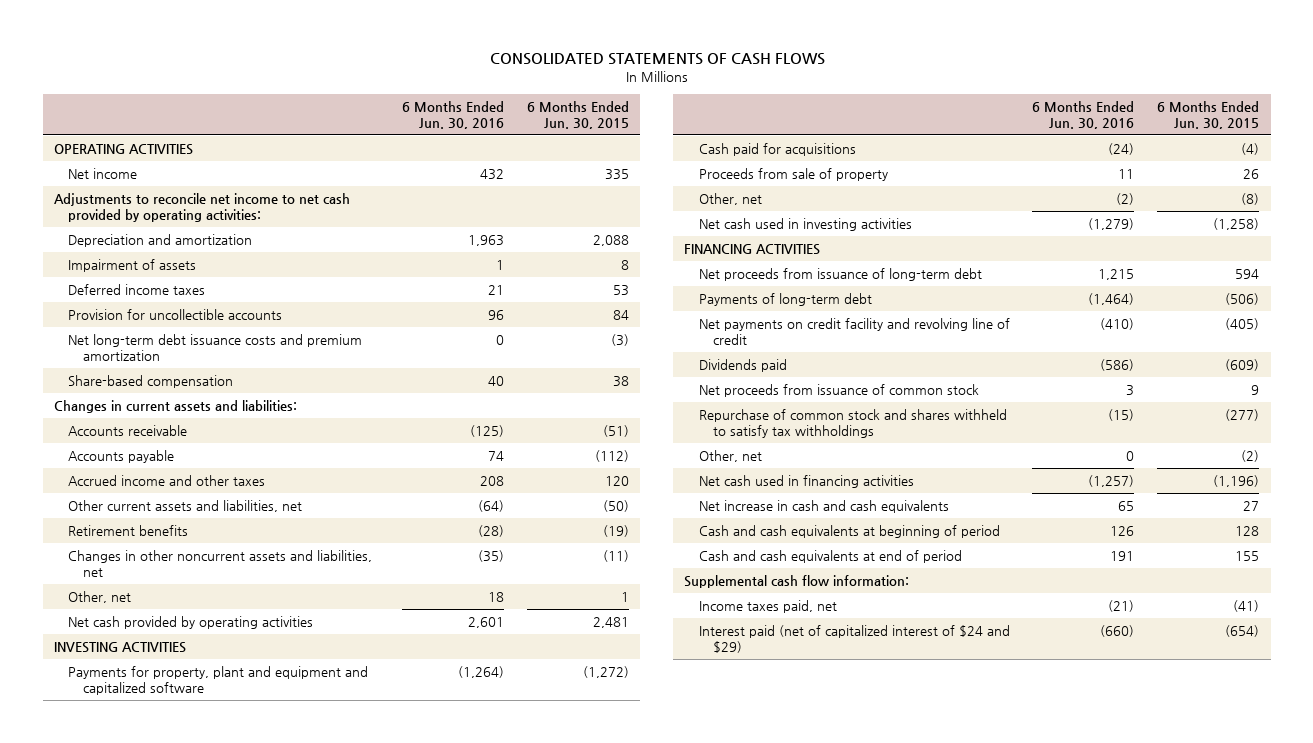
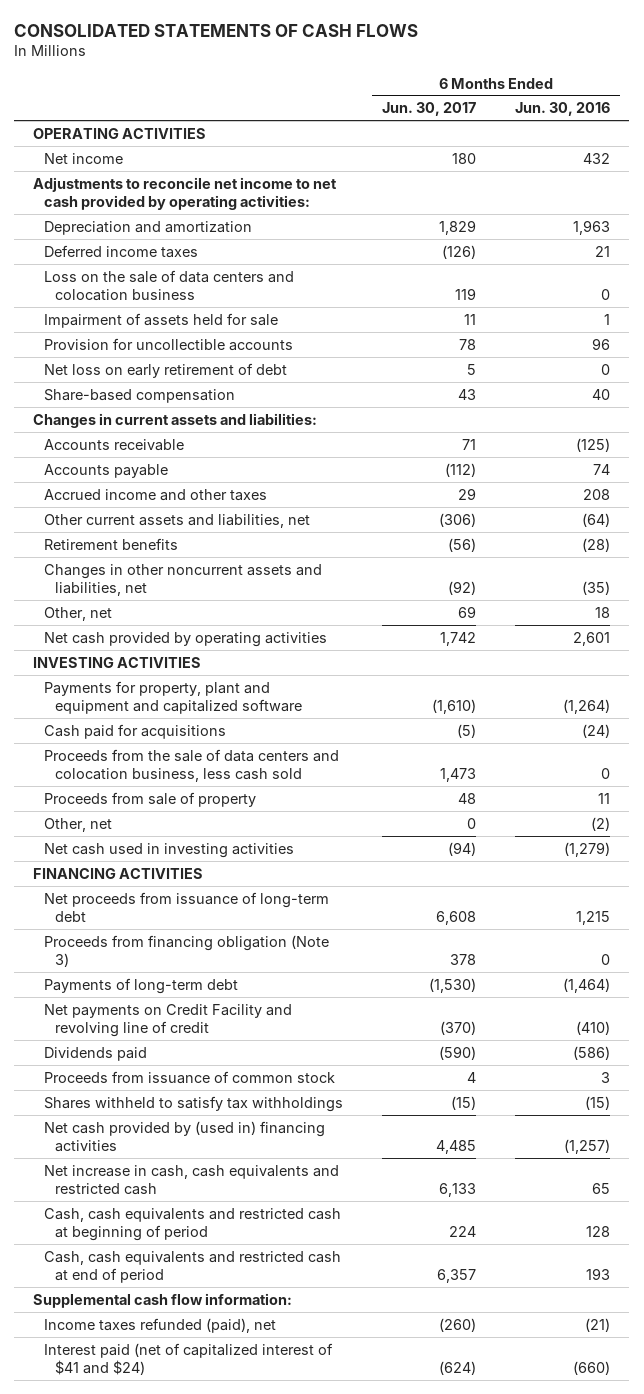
[526,100,629,130] 6 Months Ended Jun. 30, 2015 -> none
none -> [382,102,477,117] Jun. 30, 2017
[68,258,197,272] Impairment of assets -> none
none -> [44,269,295,302] Loss on the sale of data centers and colocation business
none -> [44,312,279,328] Impairment of assets held for sale
[68,333,363,362] Net long-term debt issuance costs and premium amortization -> none
none -> [44,362,288,378] Net loss on early retirement of debt
none -> [44,748,340,783] Proceeds from the sale of data centers and colocation business, less cash sold
none -> [44,934,330,968] Proceeds from financing obligation (Note 3)
[698,317,1010,346] Net payments on credit facility and revolving line of credit -> [44,1003,293,1038] Net payments on Credit Facility and revolving line of credit
[698,449,762,462] Other, net -> none
[698,383,979,397] Net proceeds from issuance of common stock -> [44,1070,336,1084] Proceeds from issuance of common stock
[698,408,1007,439] Repurchase of common stock and shares withheld to satisfy tax withholdings -> [44,1095,344,1112] Shares withheld to satisfy tax withholdings
[698,474,914,488] Net cash used in financing activities -> [44,1120,326,1153] Net cash provided by (used in) financing activities
[698,499,949,513] Net increase in cash and cash equivalents -> [44,1164,340,1196] Net increase in cash, cash equivalents and restricted cash
[698,524,1000,538] Cash and cash equivalents at beginning of period -> [44,1207,342,1242] Cash, cash equivalents and restricted cash at beginning of period
[1110,525,1135,536] 126 -> [586,1226,611,1238] 128
[698,549,962,563] Cash and cash equivalents at end of period -> [44,1250,342,1284] Cash, cash equivalents and restricted cash at end of period
[1110,550,1135,561] 191 -> [586,1268,611,1281] 193
[698,599,837,613] Income taxes paid, net -> [44,1317,277,1333] Income taxes refunded (paid), net
[698,624,1010,654] Interest paid (net of capitalized interest of $24 and $29) -> [44,1342,334,1376] Interest paid (net of capitalized interest of $41 and $24)

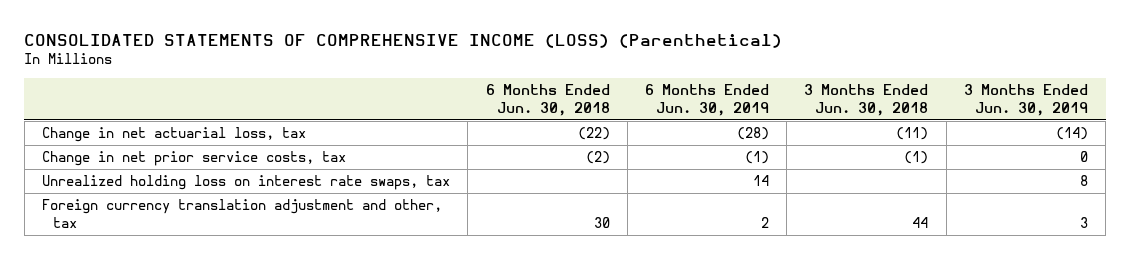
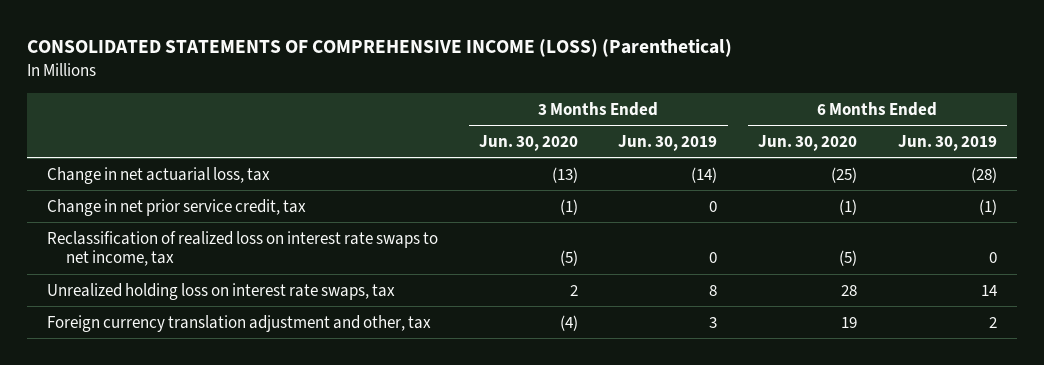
[485,84,610,116] 6 Months Ended Jun. 30, 2018 -> none
[804,84,929,116] 3 Months Ended Jun. 30, 2018 -> none
none -> [478,134,578,151] Jun. 30, 2020
none -> [757,134,857,151] Jun. 30, 2020
[42,151,347,167] Change in net prior service costs, tax -> [47,198,307,216] Change in net prior service credit, tax
none -> [47,230,439,267] Reclassification of realized loss on interest rate swaps to net income, tax

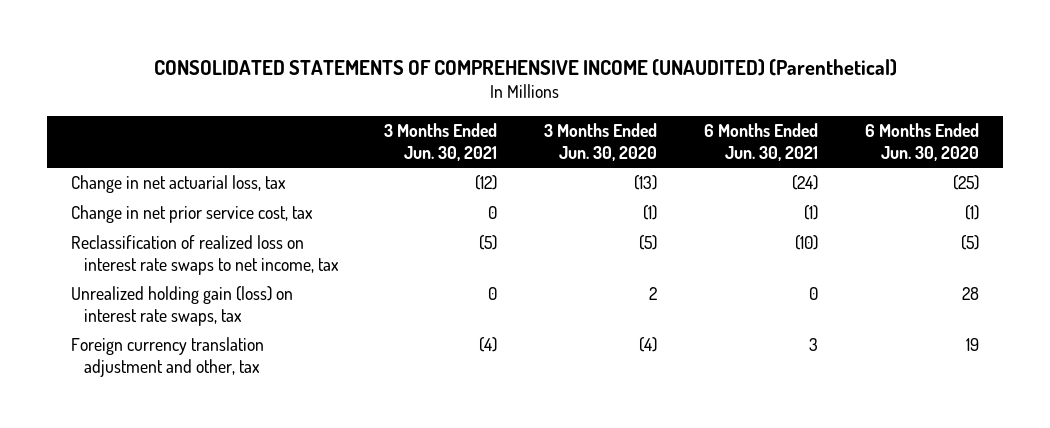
[26,39,732,58] CONSOLIDATED STATEMENTS OF COMPREHENSIVE INCOME (LOSS) (Parenthetical) -> [153,58,897,76] CONSOLIDATED STATEMENTS OF COMPREHENSIVE INCOME (UNAUDITED) (Parenthetical)
[618,134,718,151] Jun. 30, 2019 -> none
[897,134,997,151] Jun. 30, 2019 -> none
none -> [384,123,498,161] 3 Months Ended Jun. 30, 2021
none -> [704,123,819,161] 6 Months Ended Jun. 30, 2021
[47,198,307,216] Change in net prior service credit, tax -> [70,205,313,224] Change in net prior service cost, tax
[47,282,396,300] Unrealized holding loss on interest rate swaps, tax -> [70,286,293,326] Unrealized holding gain (loss) on interest rate swaps, tax

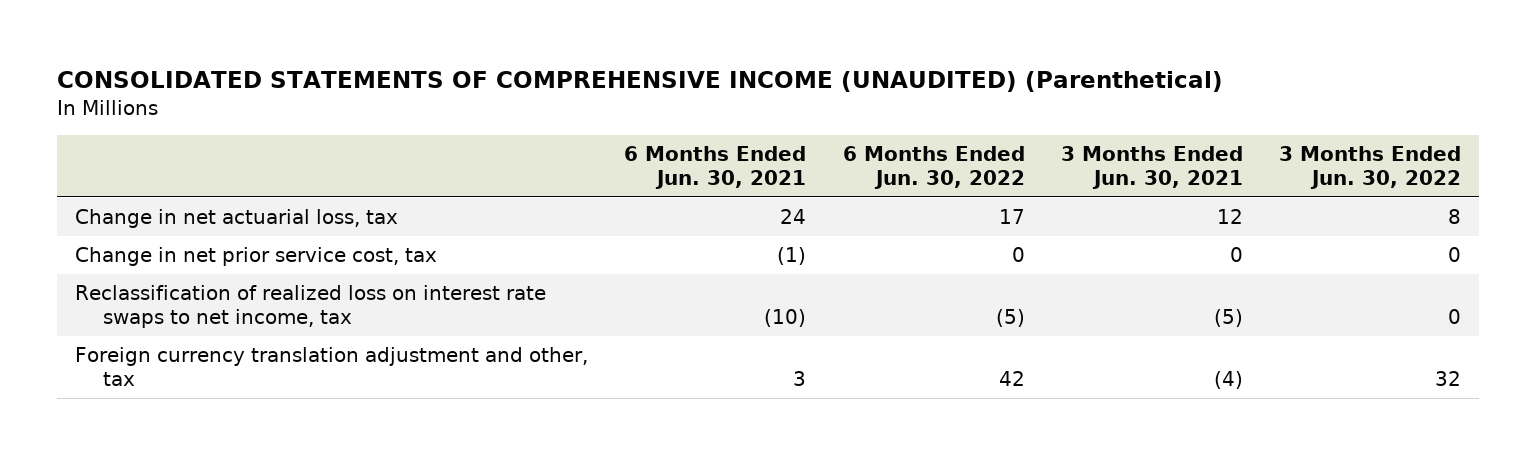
[544,123,658,161] 3 Months Ended Jun. 30, 2020 -> none
[865,123,980,161] 6 Months Ended Jun. 30, 2020 -> none
none -> [842,146,1025,189] 6 Months Ended Jun. 30, 2022
none -> [1278,146,1461,189] 3 Months Ended Jun. 30, 2022
[475,175,498,191] (12) -> [1216,209,1243,225] 12
[792,175,819,191] (24) -> [780,209,807,225] 24
[70,286,293,326] Unrealized holding gain (loss) on interest rate swaps, tax -> none

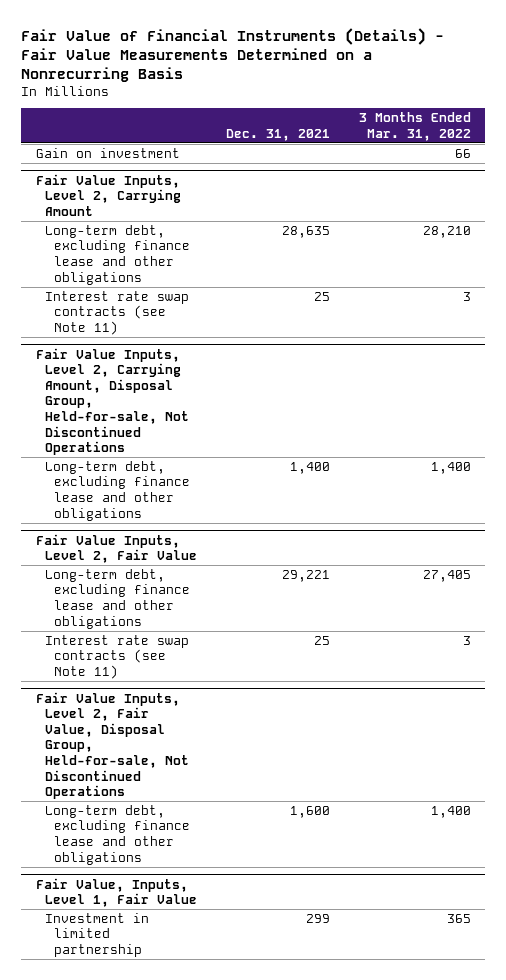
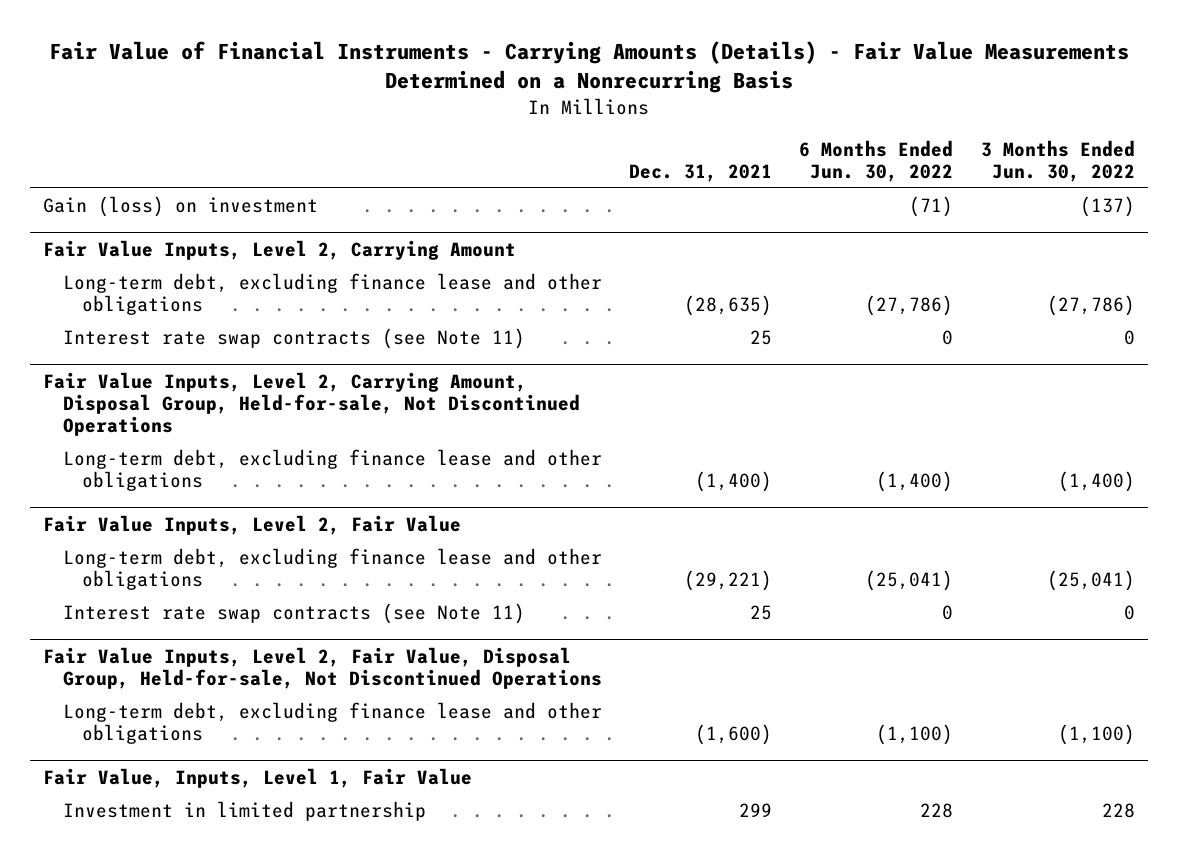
[21,27,445,83] Fair Value of Financial Instruments (Details) - Fair Value Measurements Determined on a Nonrecurring Basis -> [48,41,1129,94] Fair Value of Financial Instruments - Carrying Amounts (Details) - Fair Value Measurements Determined on a Nonrecurring Basis
[358,112,471,141] 3 Months Ended Mar. 31, 2022 -> none
none -> [799,139,954,182] 6 Months Ended Jun. 30, 2022
none -> [980,139,1135,182] 3 Months Ended Jun. 30, 2022
[35,147,180,158] Gain on investment -> [43,196,319,218] Gain (loss) on investment
[281,225,330,238] 28,635 -> [683,295,772,317] (28,635)
[289,461,330,474] 1,400 -> [694,471,772,493] (1,400)
[281,569,330,582] 29,221 -> [683,570,772,592] (29,221)
[289,805,330,818] 1,600 -> [694,724,772,746] (1,600)

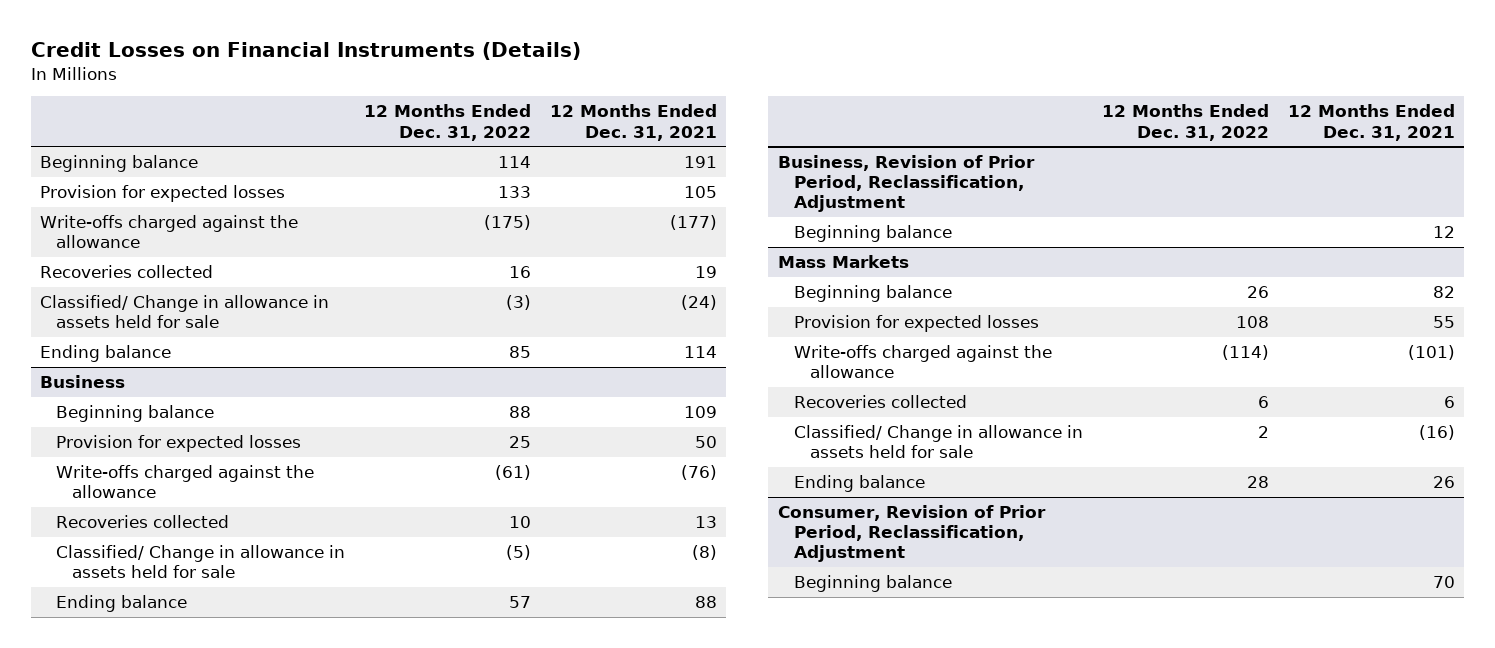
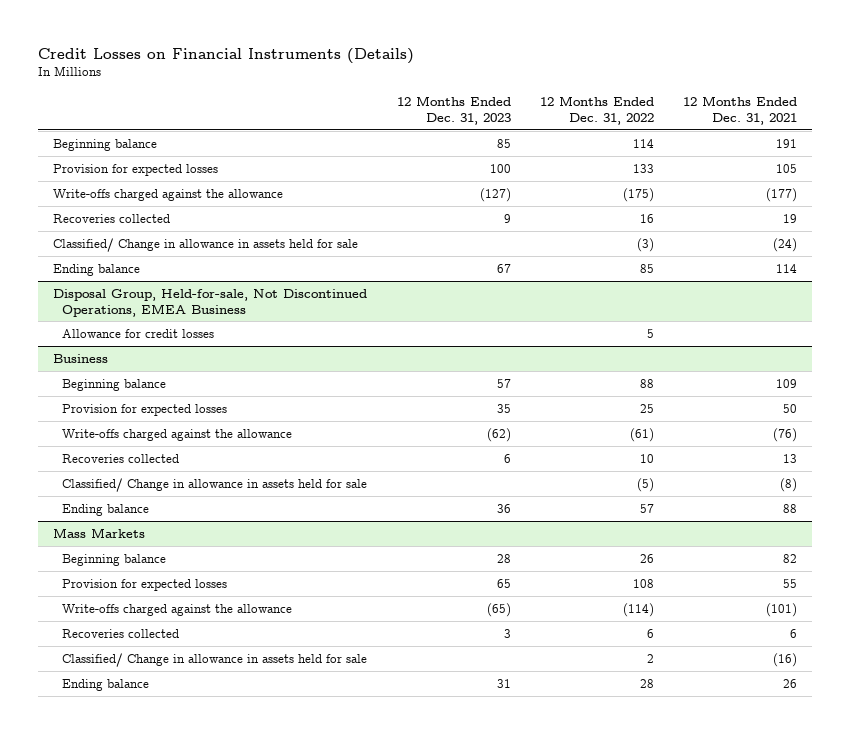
none -> [396,96,511,125] 12 Months Ended Dec. 31, 2023
none -> [52,288,367,317] Disposal Group, Held-for-sale, Not Discontinued Operations, EMEA Business
none -> [62,328,215,338] Allowance for credit losses
[777,154,1035,213] Business, Revision of Prior Period, Reclassification, Adjustment -> none
[793,224,952,242] Beginning balance -> none
[777,504,1046,563] Consumer, Revision of Prior Period, Reclassification, Adjustment -> none
[793,574,952,592] Beginning balance -> none

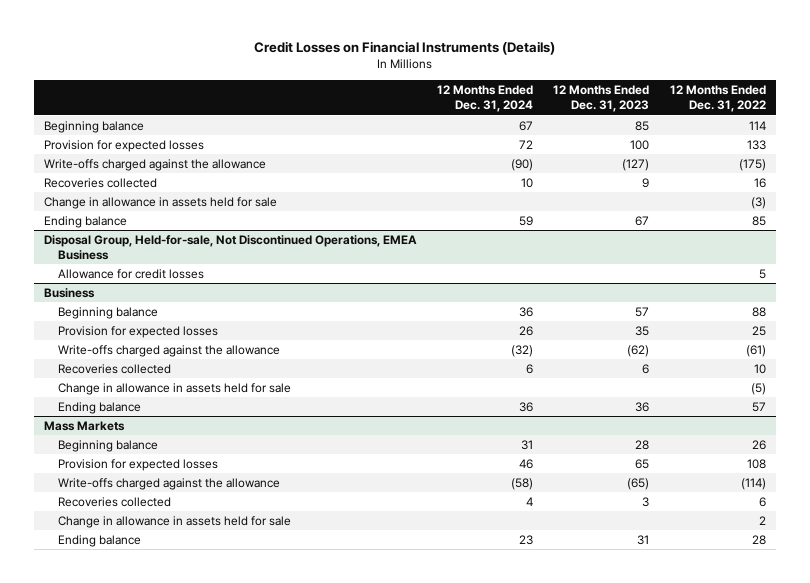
[683,96,798,125] 12 Months Ended Dec. 31, 2021 -> none
none -> [437,85,534,113] 12 Months Ended Dec. 31, 2024
[52,237,358,252] Classified/ Change in allowance in assets held for sale -> [43,196,277,209] Change in allowance in assets held for sale
[62,477,368,492] Classified/ Change in allowance in assets held for sale -> [57,382,291,395] Change in allowance in assets held for sale
[62,652,368,667] Classified/ Change in allowance in assets held for sale -> [57,515,291,528] Change in allowance in assets held for sale

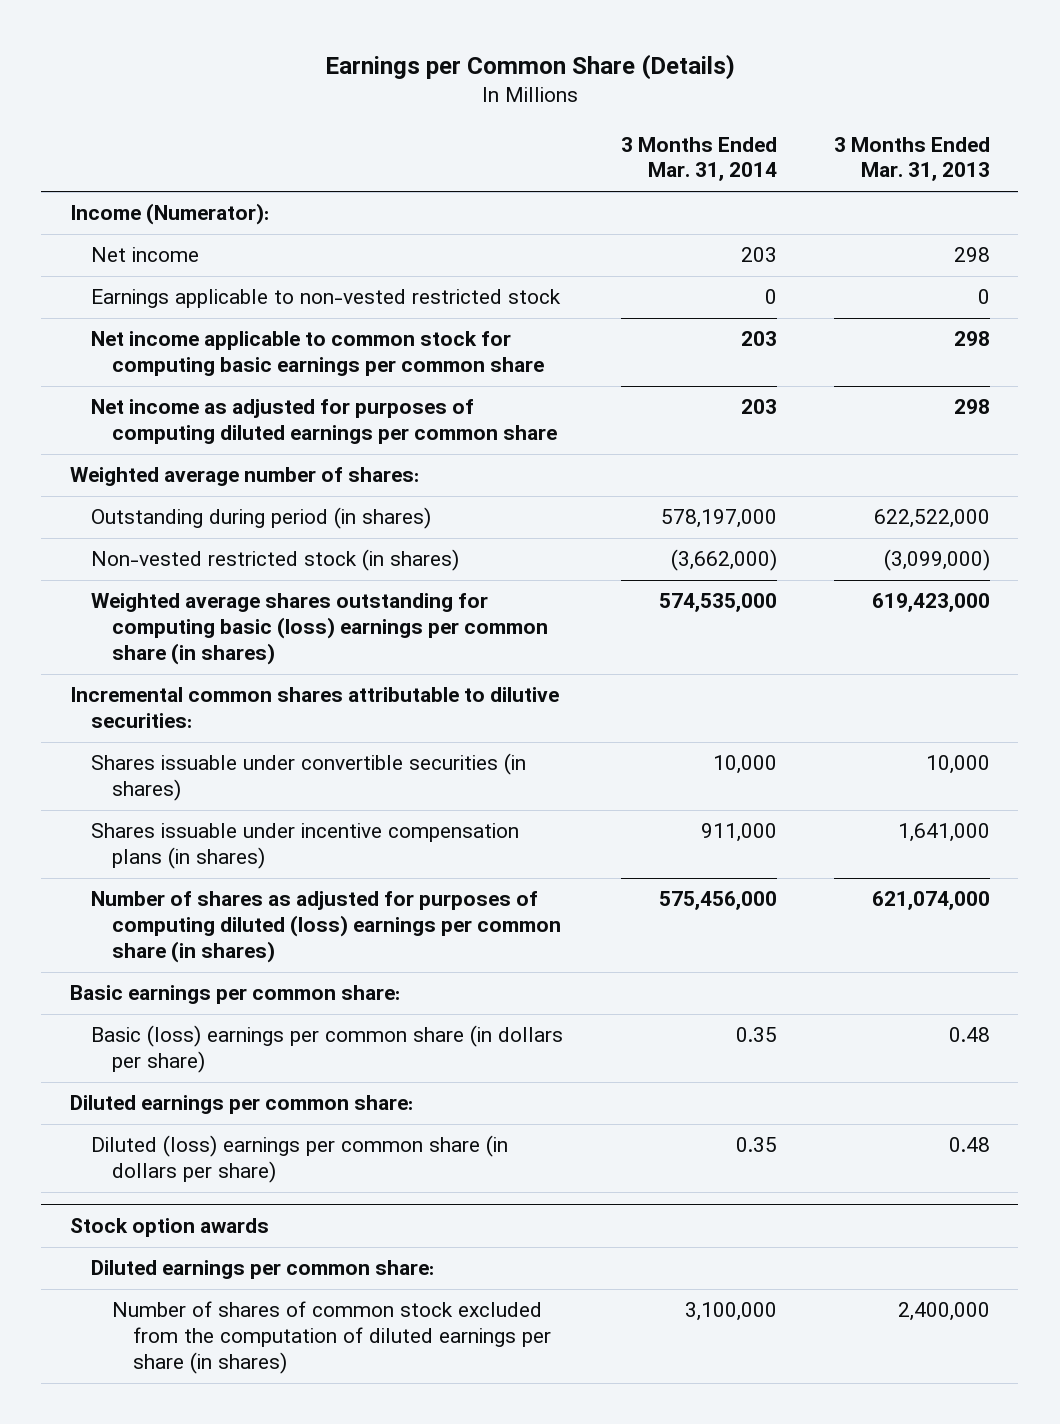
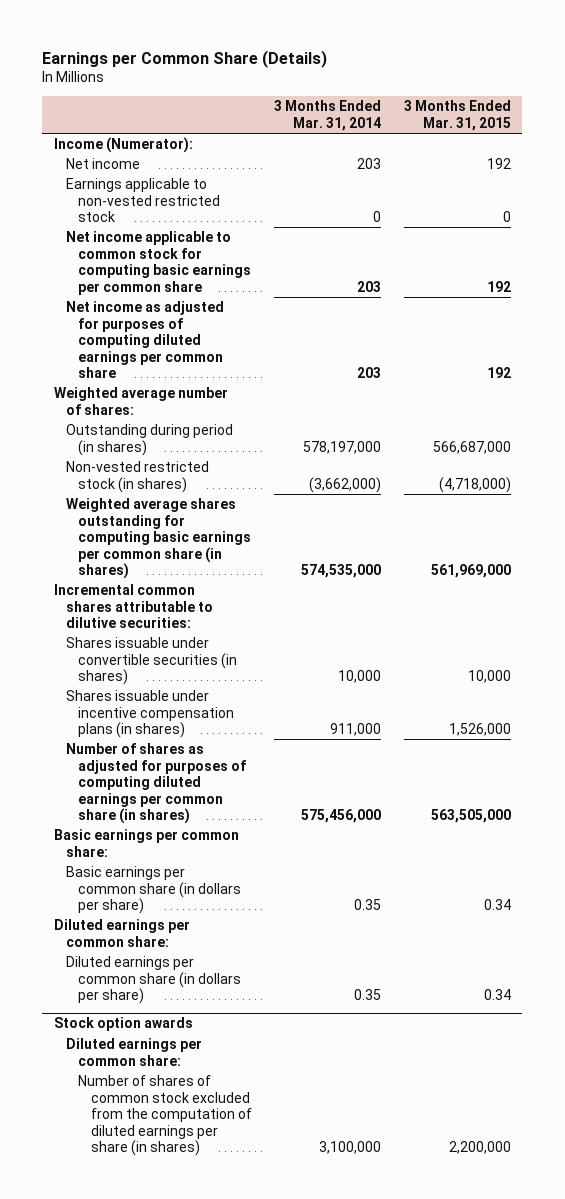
[833,136,990,182] 3 Months Ended Mar. 31, 2013 -> none
none -> [403,100,511,131] 3 Months Ended Mar. 31, 2015
[91,593,549,665] Weighted average shares outstanding for computing basic (loss) earnings per common share (in shares) -> [65,498,252,580] Weighted average shares outstanding for computing basic earnings per common share (in shares)
[91,891,562,963] Number of shares as adjusted for purposes of computing diluted (loss) earnings per common share (in shares) -> [65,743,247,825] Number of shares as adjusted for purposes of computing diluted earnings per common share (in shares)
[91,1025,564,1074] Basic (loss) earnings per common share (in dollars per share) -> [65,866,242,915] Basic earnings per common share (in dollars per share)
[91,1135,509,1184] Diluted (loss) earnings per common share (in dollars per share) -> [65,956,242,1005] Diluted earnings per common share (in dollars per share)

